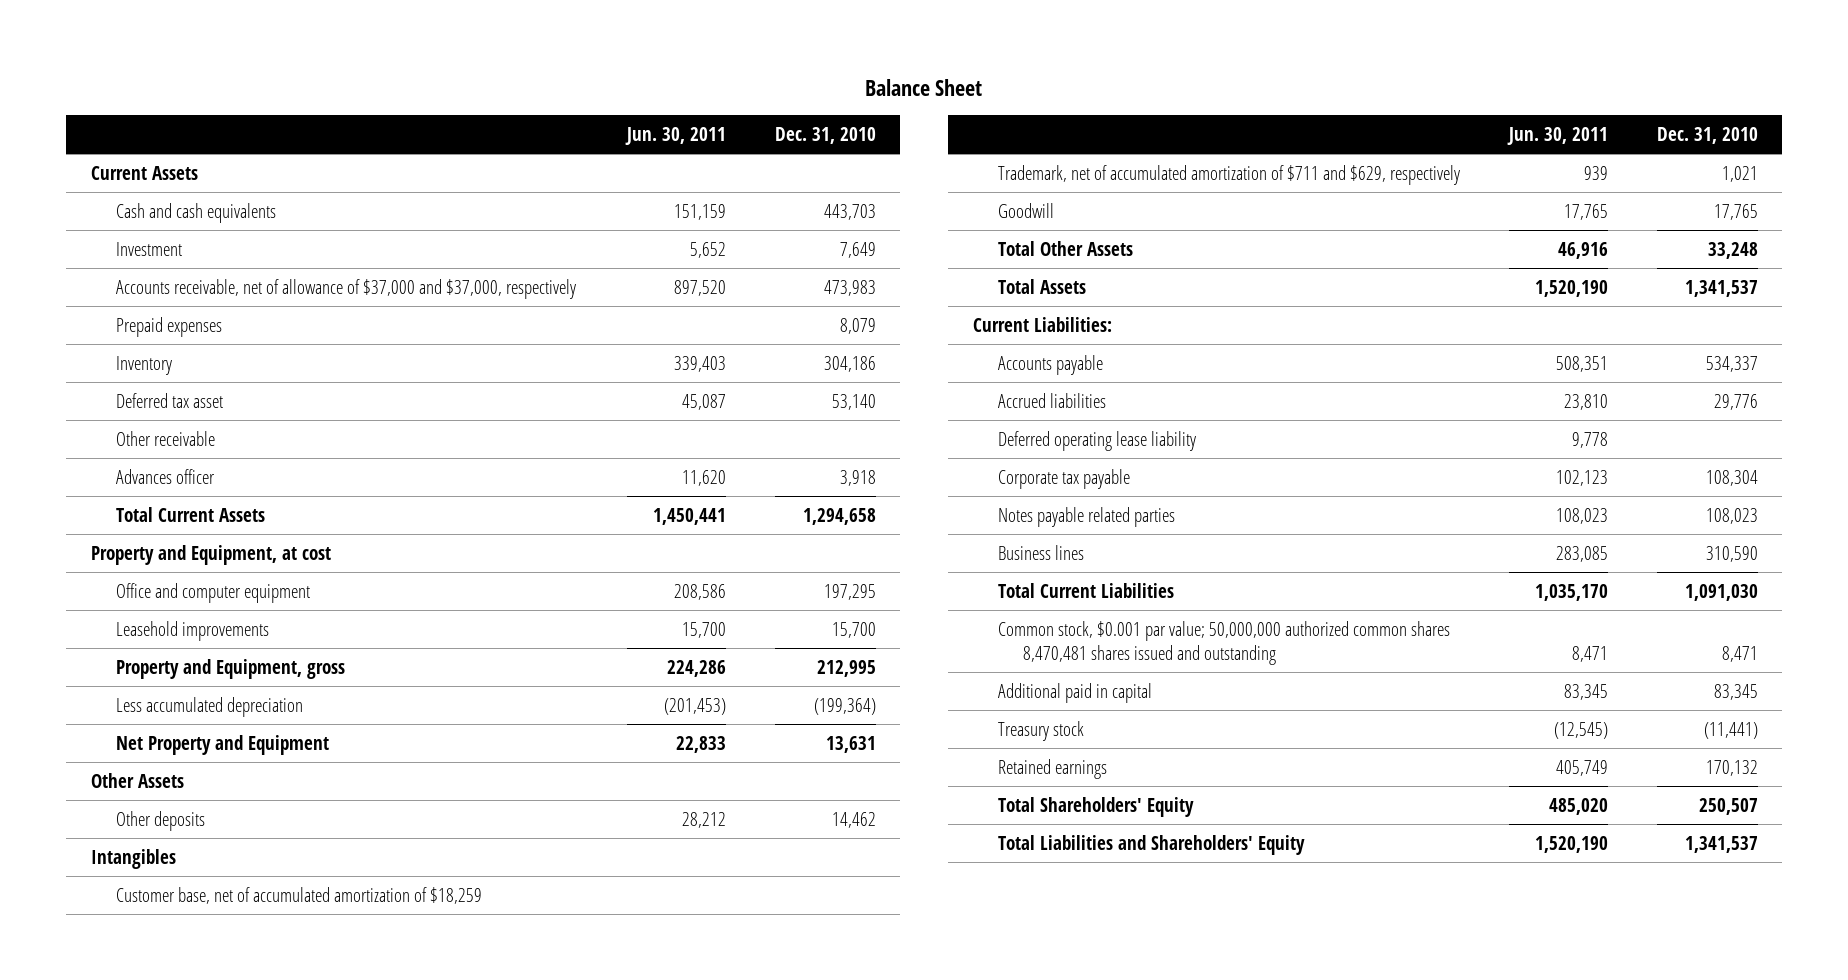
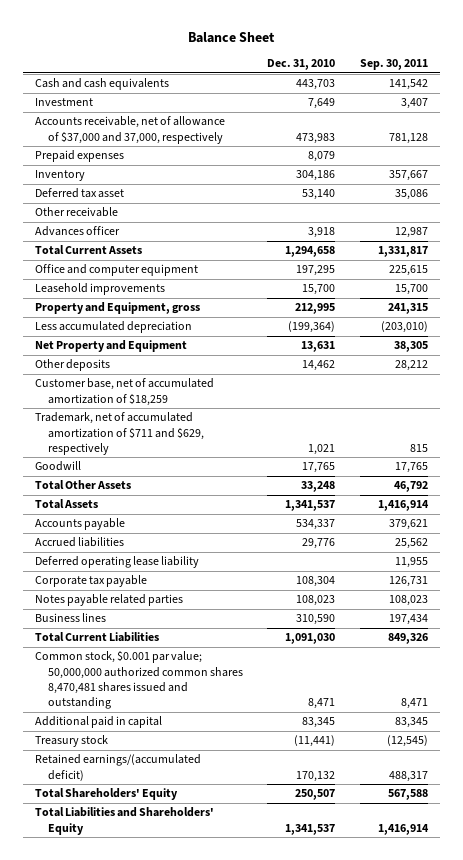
[624,126,726,145] Jun. 30, 2011 -> none
none -> [359,59,428,71] Sep. 30, 2011
[90,165,198,180] Current Assets -> none
[115,278,576,299] Accounts receivable, net of allowance of $37,000 and $37,000, respectively -> [34,116,225,144] Accounts receivable, net of allowance of $37,000 and 37,000, respectively
[90,544,331,565] Property and Equipment, at cost -> none
[90,772,184,788] Other Assets -> none
[90,848,176,869] Intangibles -> none
[972,316,1112,332] Current Liabilities: -> none
[997,758,1107,779] Retained earnings -> [34,754,201,781] Retained earnings/(accumulated deficit)

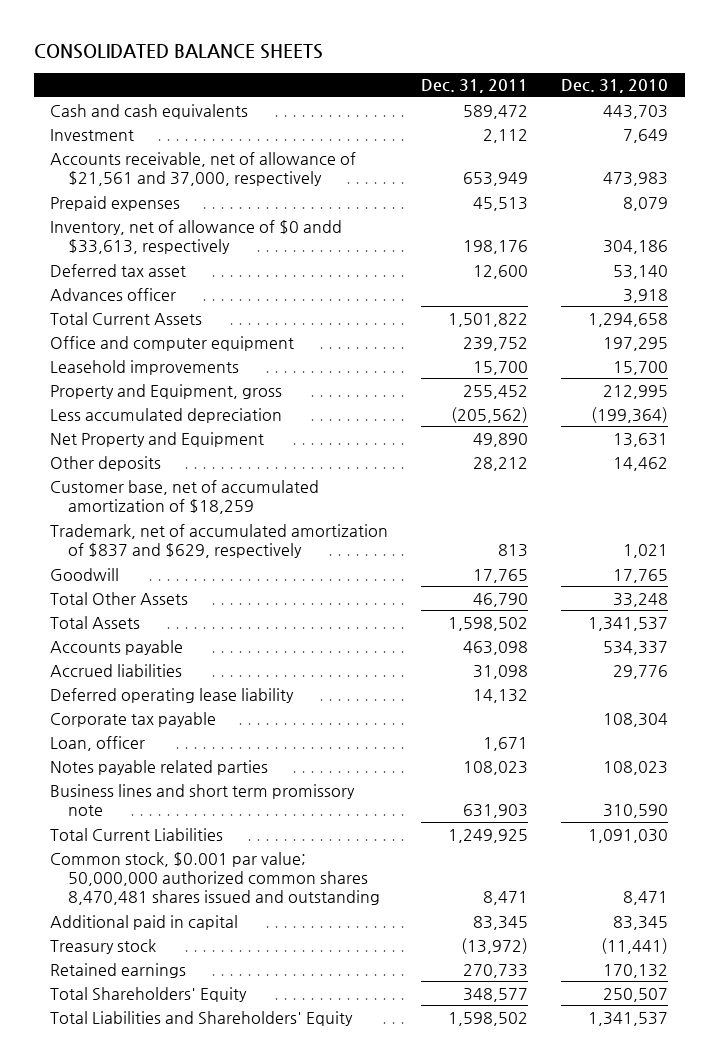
[188,31,276,43] Balance Sheet -> [33,44,323,60] CONSOLIDATED BALANCE SHEETS
[359,59,428,71] Sep. 30, 2011 -> none
none -> [421,79,529,94] Dec. 31, 2011
[34,116,225,144] Accounts receivable, net of allowance of $37,000 and 37,000, respectively -> [50,151,357,186] Accounts receivable, net of allowance of $21,561 and 37,000, respectively
[34,170,85,182] Inventory -> [50,219,343,254] Inventory, net of allowance of $0 andd $33,613, respectively
[34,207,118,218] Other receivable -> none
[34,412,205,456] Trademark, net of accumulated amortization of $711 and $629, respectively -> [50,523,389,558] Trademark, net of accumulated amortization of $837 and $629, respectively
none -> [50,735,146,751] Loan, officer
[34,613,106,623] Business lines -> [50,783,356,816] Business lines and short term promissory note
[34,754,201,781] Retained earnings/(accumulated deficit) -> [50,962,187,978] Retained earnings

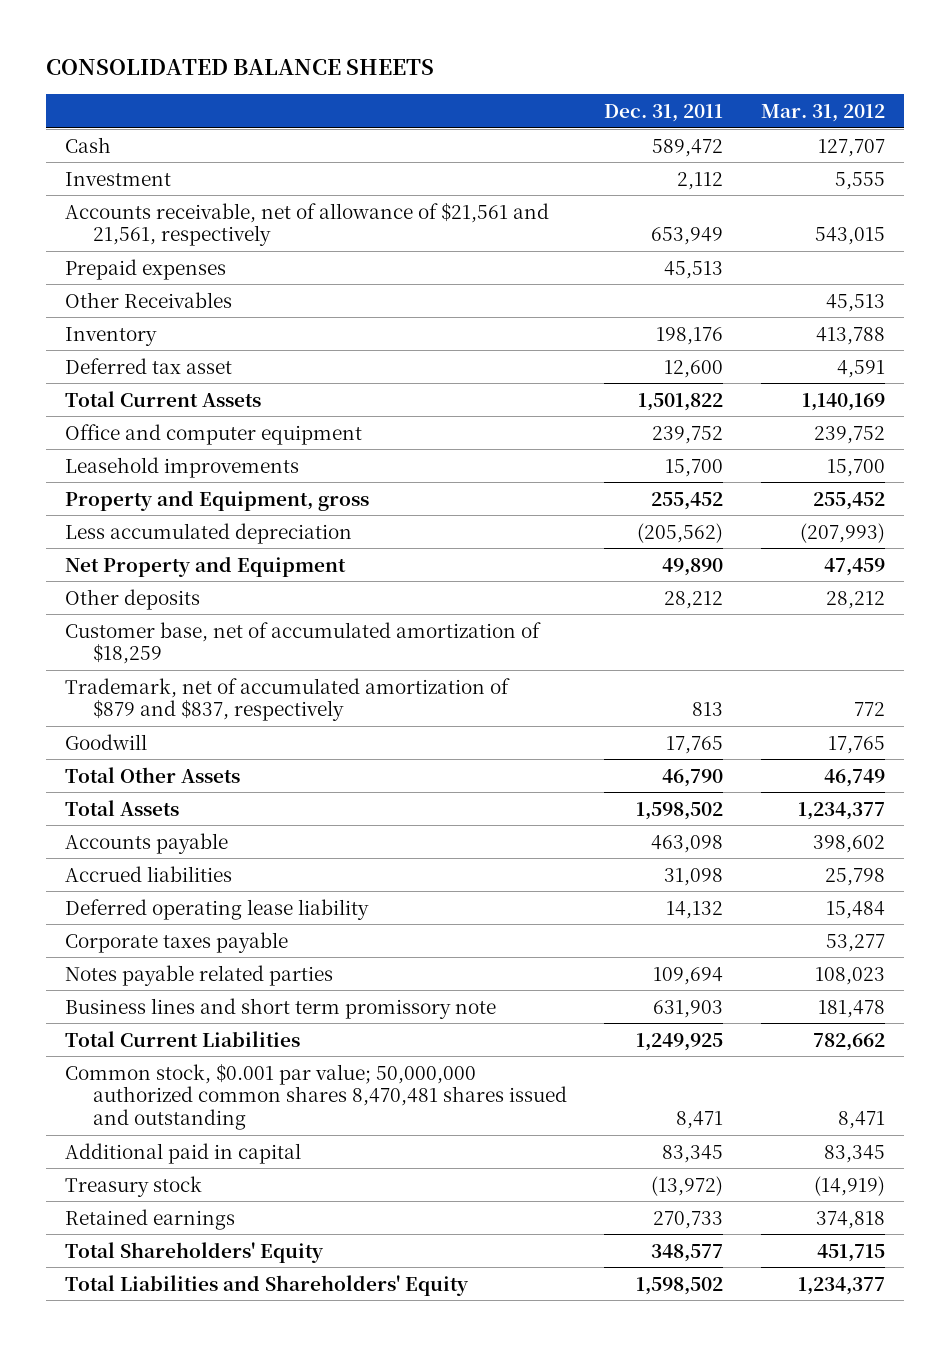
[561,79,669,94] Dec. 31, 2010 -> none
none -> [761,103,886,122] Mar. 31, 2012
[50,103,249,119] Cash and cash equivalents -> [64,136,111,153] Cash
[50,151,357,186] Accounts receivable, net of allowance of $21,561 and 37,000, respectively -> [64,202,549,247] Accounts receivable, net of allowance of $21,561 and 21,561, respectively
none -> [64,291,232,308] Other Receivables
[50,219,343,254] Inventory, net of allowance of $0 andd $33,613, respectively -> [64,326,157,346] Inventory
[50,287,177,301] Advances officer -> none
[50,523,389,558] Trademark, net of accumulated amortization of $837 and $629, respectively -> [64,677,510,722] Trademark, net of accumulated amortization of $879 and $837, respectively
[50,735,146,751] Loan, officer -> none
[50,711,217,727] Corporate tax payable -> [64,931,288,953] Corporate taxes payable
[463,760,529,775] 108,023 -> [653,966,724,985] 109,694

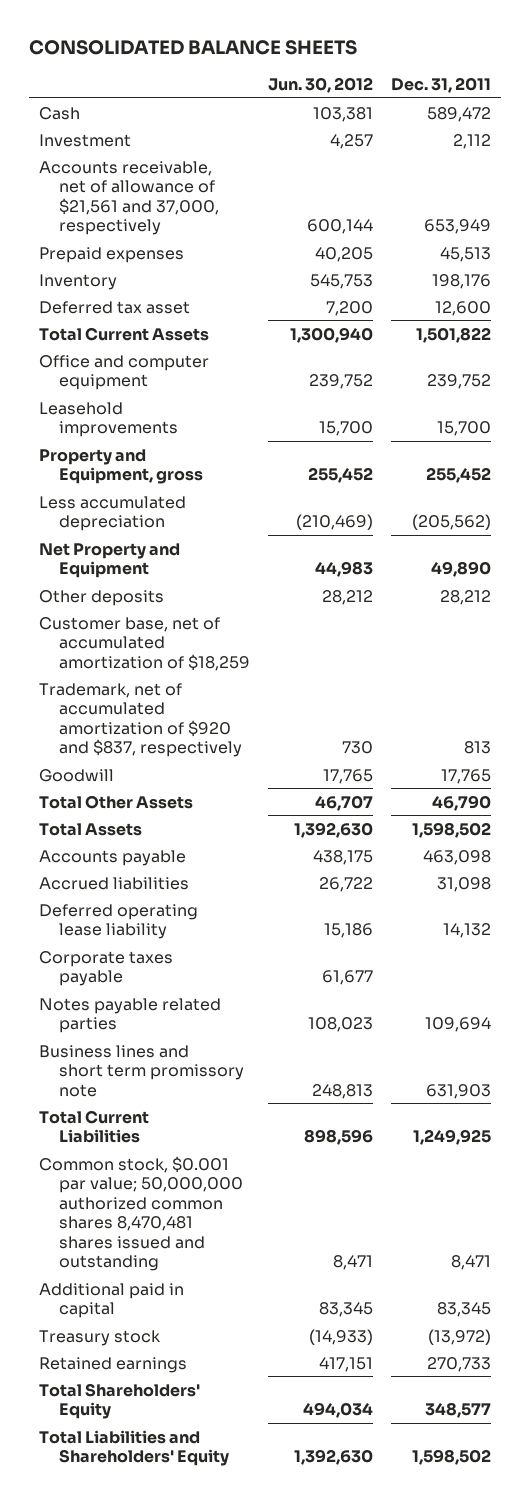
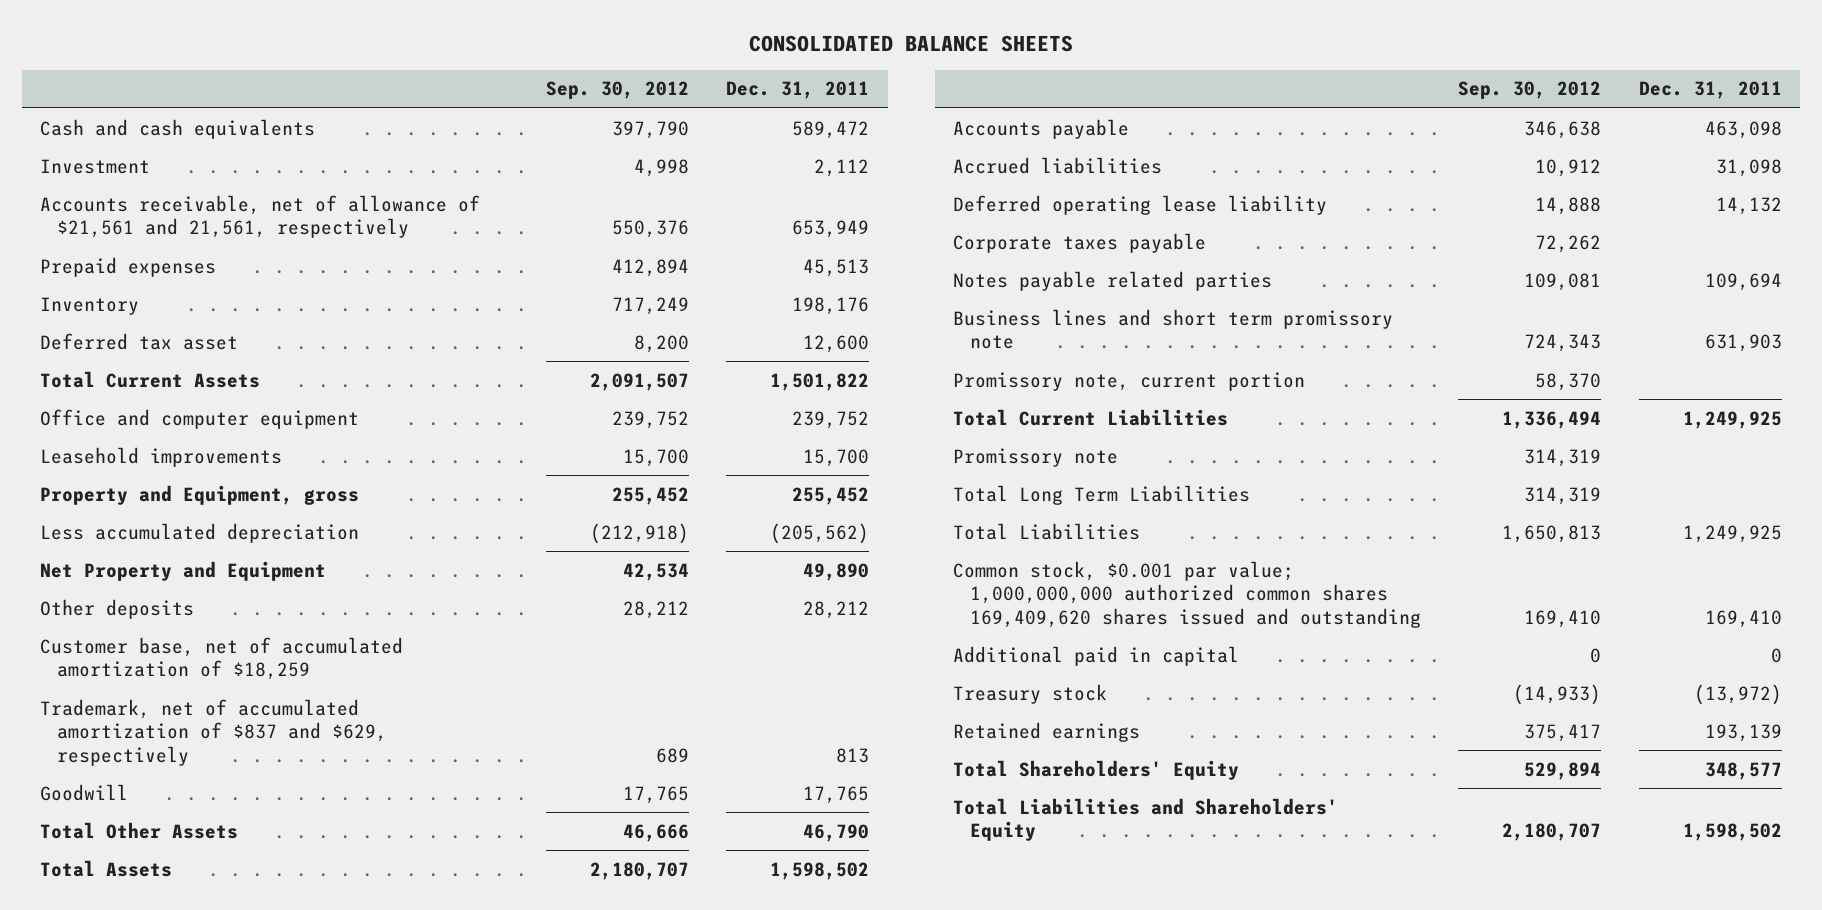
[268,76,374,93] Jun. 30, 2012 -> none
none -> [545,81,689,100] Sep. 30, 2012
[38,106,80,120] Cash -> [40,118,316,139] Cash and cash equivalents
[38,160,219,236] Accounts receivable, net of allowance of $21,561 and 37,000, respectively -> [40,194,481,239] Accounts receivable, net of allowance of $21,561 and 21,561, respectively
[38,682,242,758] Trademark, net of accumulated amortization of $920 and $837, respectively -> [40,698,388,766] Trademark, net of accumulated amortization of $837 and $629, respectively
none -> [953,371,1306,391] Promissory note, current portion
none -> [953,447,1119,467] Promissory note
none -> [953,484,1251,505] Total Long Term Liabilities
none -> [953,522,1141,540] Total Liabilities
[38,1155,243,1272] Common stock, $0.001 par value; 50,000,000 authorized common shares 8,470,481 shares issued and outstanding -> [953,560,1422,628] Common stock, $0.001 par value; 1,000,000,000 authorized common shares 169,409,620 shares issued and outstanding
[451,1255,492,1271] 8,471 -> [1704,609,1782,628] 169,410
[437,1302,492,1318] 83,345 -> [1770,647,1782,663] 0
[427,1356,492,1372] 270,733 -> [1704,723,1782,742] 193,139

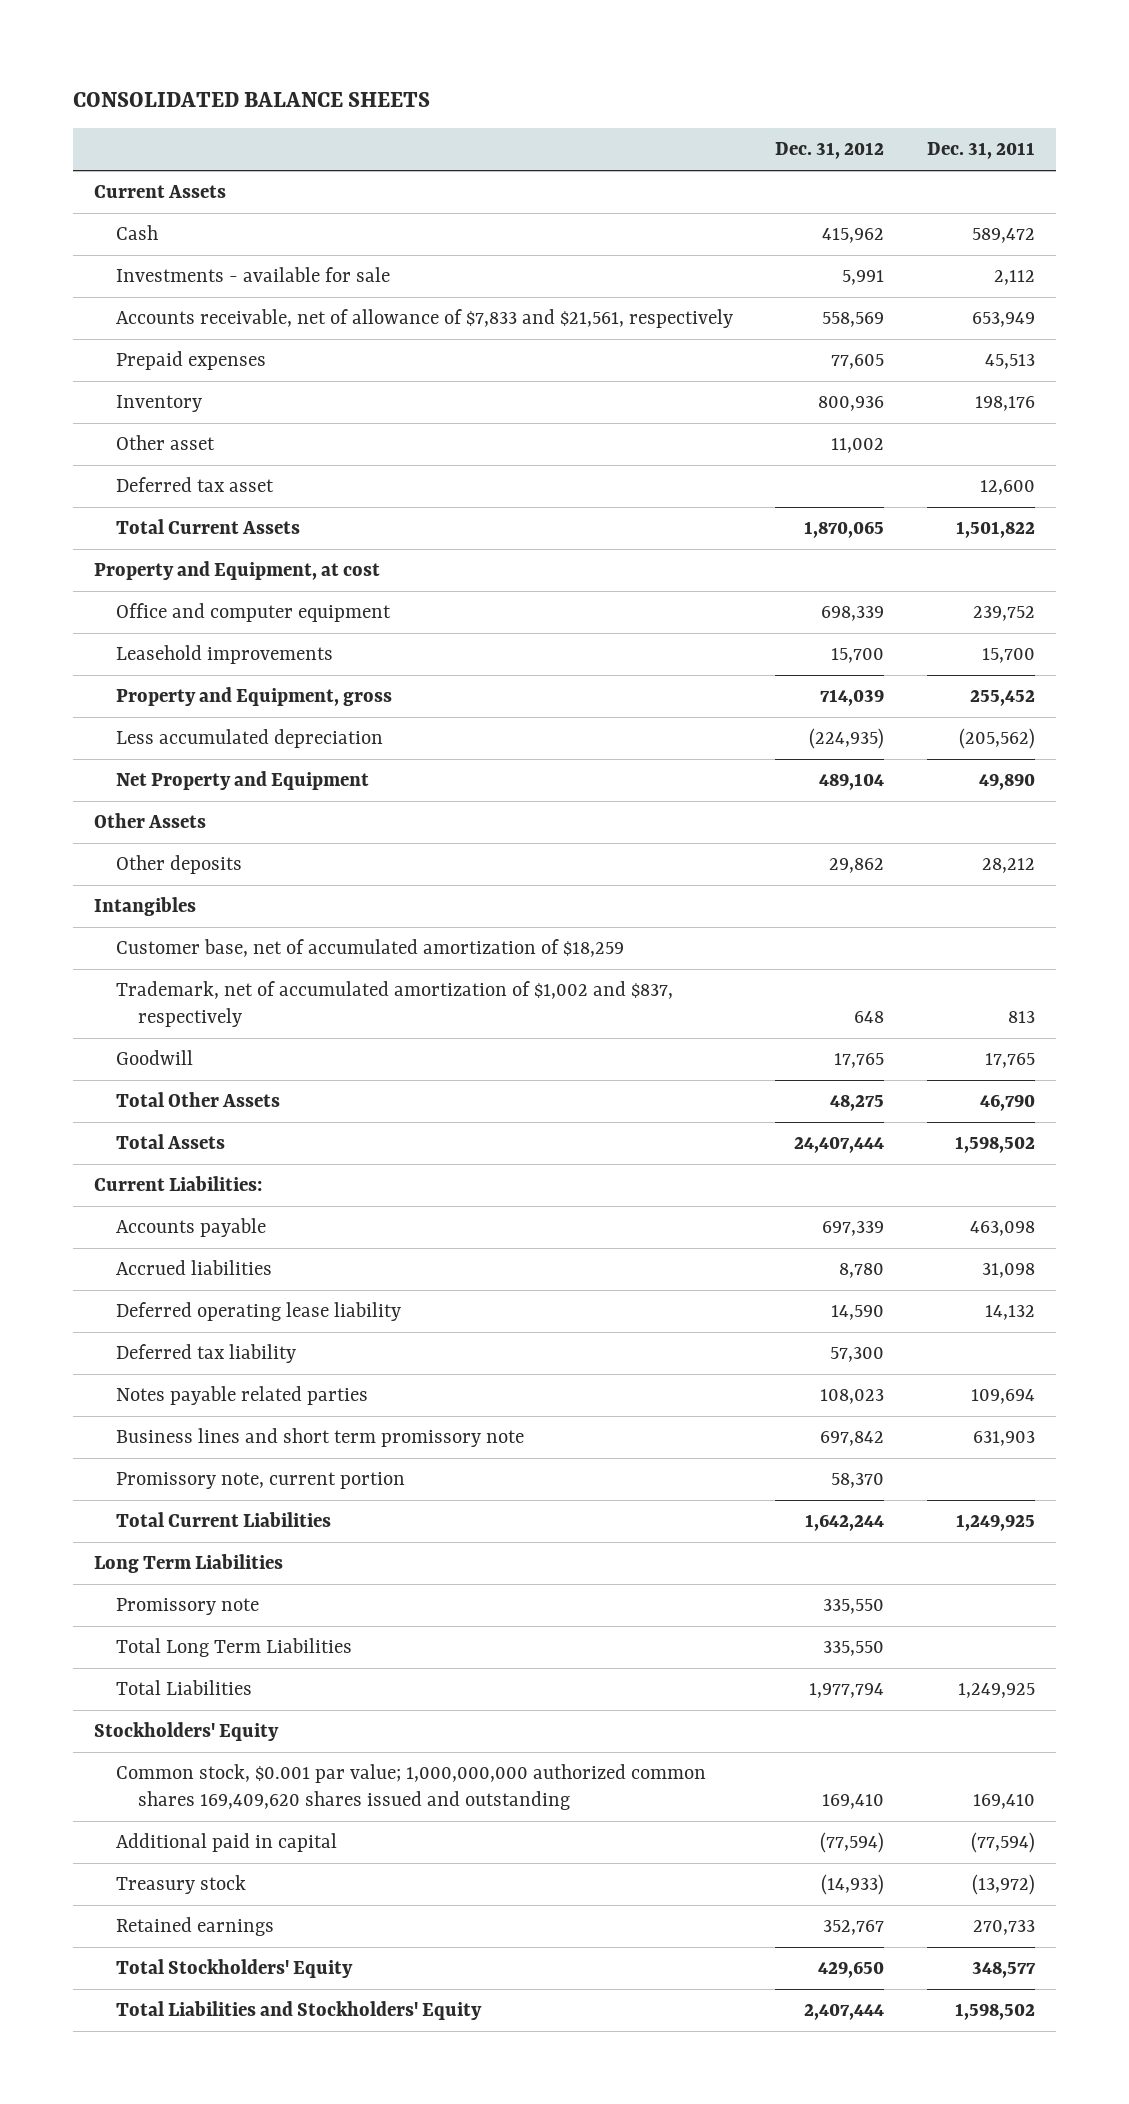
[545,81,689,100] Sep. 30, 2012 -> none
none -> [775,142,885,160] Dec. 31, 2012
none -> [94,184,227,198] Current Assets
[40,118,316,139] Cash and cash equivalents -> [116,224,159,240] Cash
[40,158,151,174] Investment -> [116,266,391,282] Investments - available for sale
[40,194,481,239] Accounts receivable, net of allowance of $21,561 and 21,561, respectively -> [116,308,734,328] Accounts receivable, net of allowance of $7,833 and $21,561, respectively
none -> [116,434,216,450] Other asset
none -> [94,560,381,580] Property and Equipment, at cost
none -> [94,812,207,828] Other Assets
none -> [94,896,197,916] Intangibles
[40,698,388,766] Trademark, net of accumulated amortization of $837 and $629, respectively -> [116,980,674,1028] Trademark, net of accumulated amortization of $1,002 and $837, respectively
none -> [94,1175,263,1191] Current Liabilities:
[953,232,1207,253] Corporate taxes payable -> none
none -> [116,1343,297,1363] Deferred tax liability
none -> [94,1553,284,1573] Long Term Liabilities
none -> [94,1721,280,1741] Stockholders' Equity
[1770,647,1782,663] 0 -> [970,1831,1035,1853] (77,594)
[1704,723,1782,742] 193,139 -> [972,1919,1035,1935] 270,733
[953,759,1240,780] Total Shareholders' Equity -> [116,1958,354,1978] Total Stockholders' Equity
[953,797,1339,842] Total Liabilities and Shareholders' Equity -> [116,2000,483,2020] Total Liabilities and Stockholders' Equity

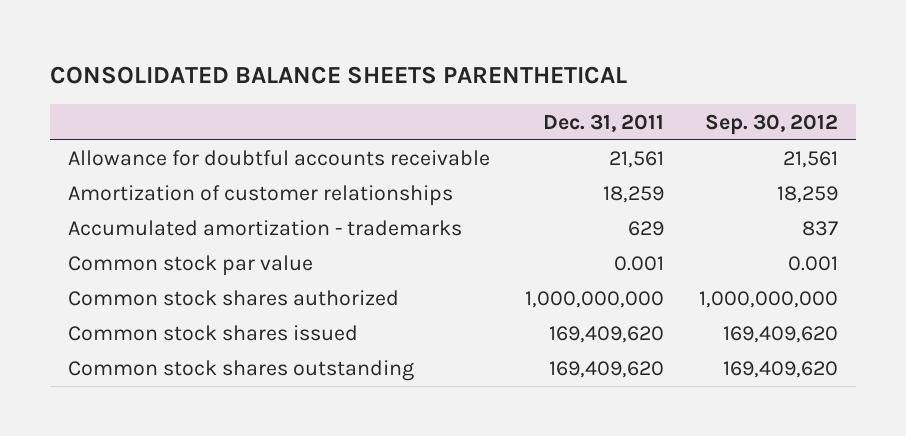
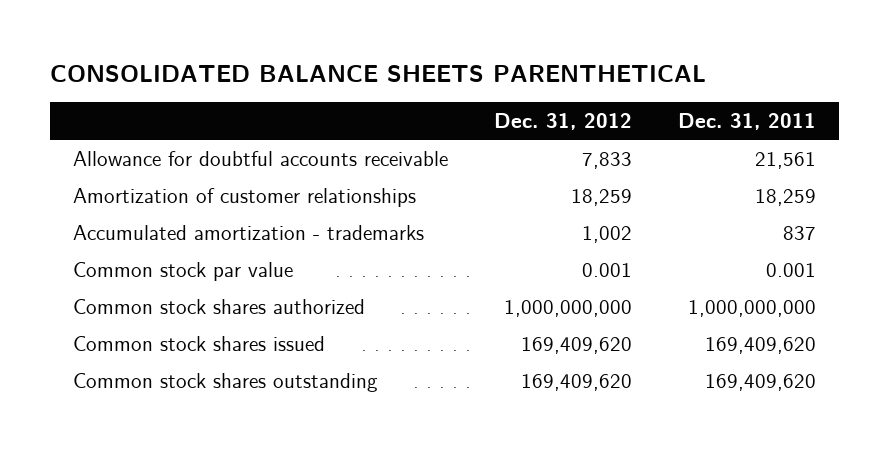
[705,113,839,135] Sep. 30, 2012 -> none
none -> [494,112,633,130] Dec. 31, 2012
[628,221,665,237] 629 -> [783,225,817,240] 837

